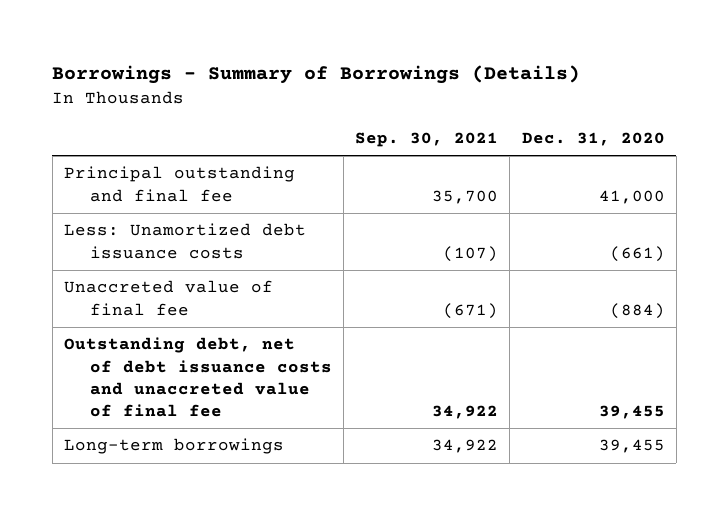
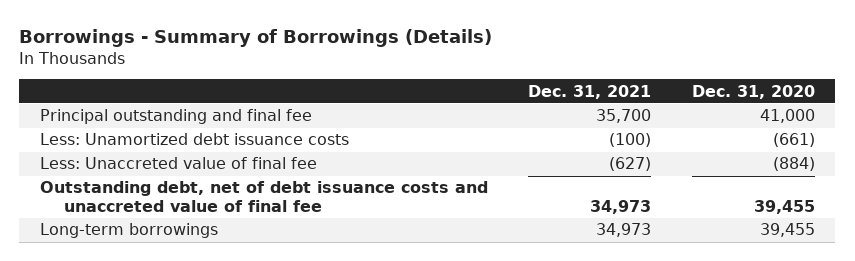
[355,131,499,147] Sep. 30, 2021 -> none
none -> [528,84,652,99] Dec. 31, 2021
[63,280,273,316] Unaccreted value of final fee -> [39,157,317,170] Less: Unaccreted value of final fee

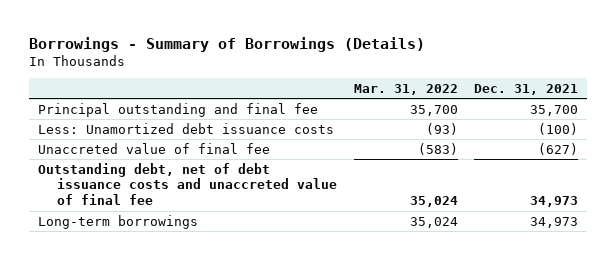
[692,84,816,99] Dec. 31, 2020 -> none
none -> [353,83,458,95] Mar. 31, 2022
[39,157,317,170] Less: Unaccreted value of final fee -> [37,142,270,154] Unaccreted value of final fee

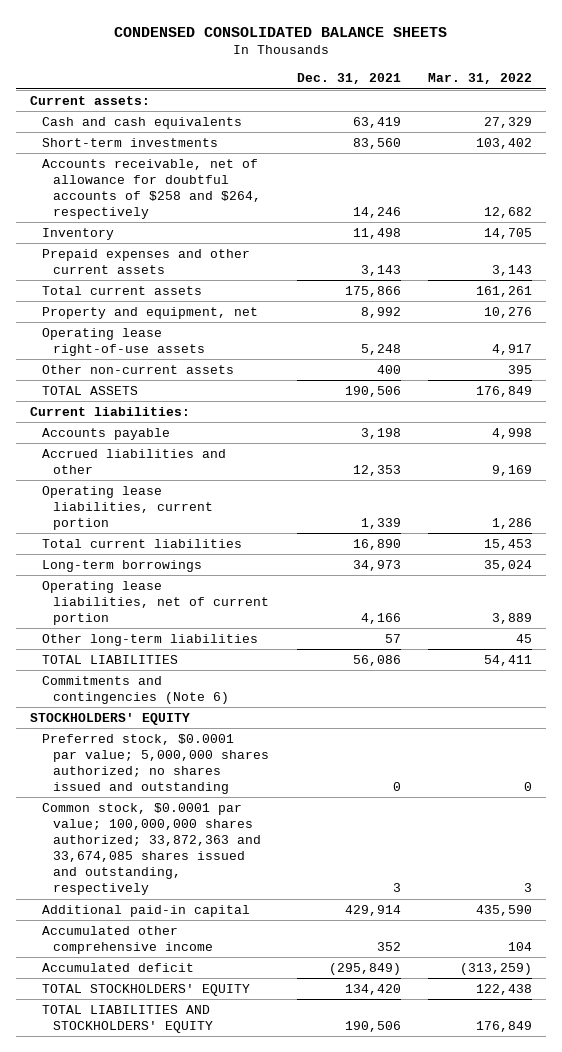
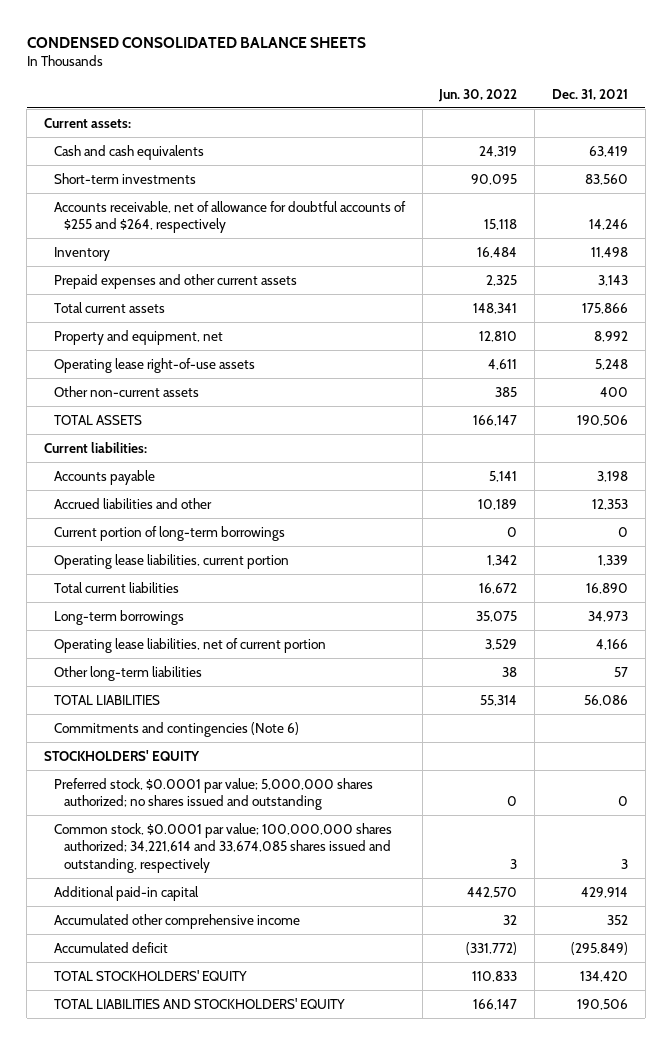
[428,73,533,85] Mar. 31, 2022 -> none
none -> [438,88,518,102] Jun. 30, 2022
[41,158,262,220] Accounts receivable, net of allowance for doubtful accounts of $258 and $264, respectively -> [53,200,406,234] Accounts receivable, net of allowance for doubtful accounts of $255 and $264, respectively
none -> [53,525,285,541] Current portion of long-term borrowings
[41,802,262,896] Common stock, $0.0001 par value; 100,000,000 shares authorized; 33,872,363 and 33,674,085 shares issued and outstanding, respectively -> [53,822,392,873] Common stock, $0.0001 par value; 100,000,000 shares authorized; 34,221,614 and 33,674,085 shares issued and outstanding, respectively

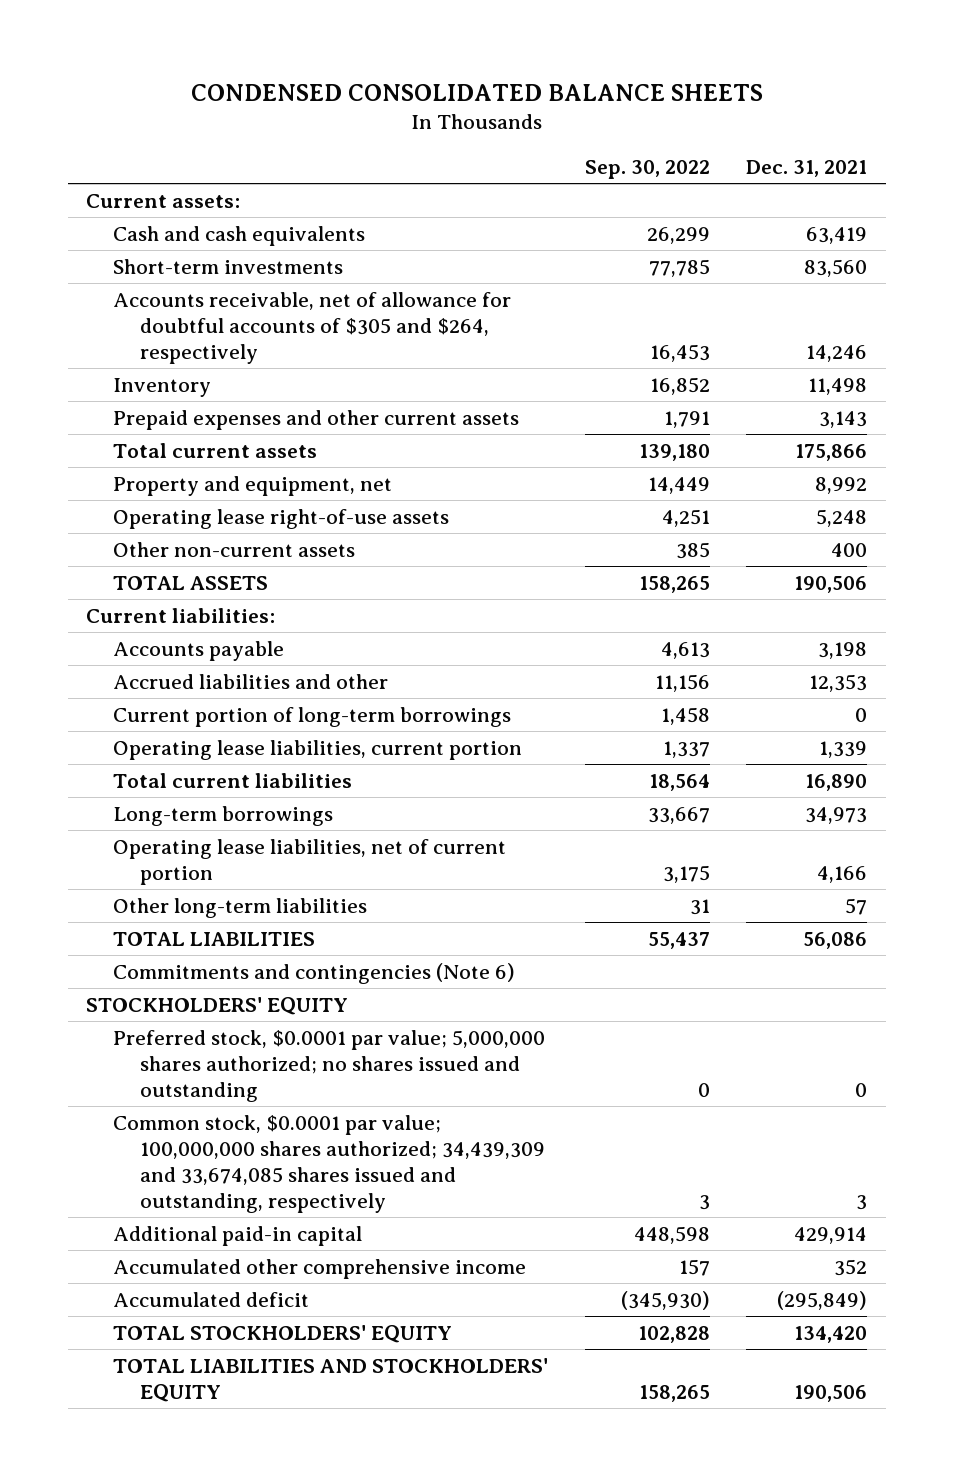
[438,88,518,102] Jun. 30, 2022 -> none
none -> [584,159,710,179] Sep. 30, 2022
[53,200,406,234] Accounts receivable, net of allowance for doubtful accounts of $255 and $264, respectively -> [113,291,512,364] Accounts receivable, net of allowance for doubtful accounts of $305 and $264, respectively
[53,822,392,873] Common stock, $0.0001 par value; 100,000,000 shares authorized; 34,221,614 and 33,674,085 shares issued and outstanding, respectively -> [113,1114,545,1213] Common stock, $0.0001 par value; 100,000,000 shares authorized; 34,439,309 and 33,674,085 shares issued and outstanding, respectively

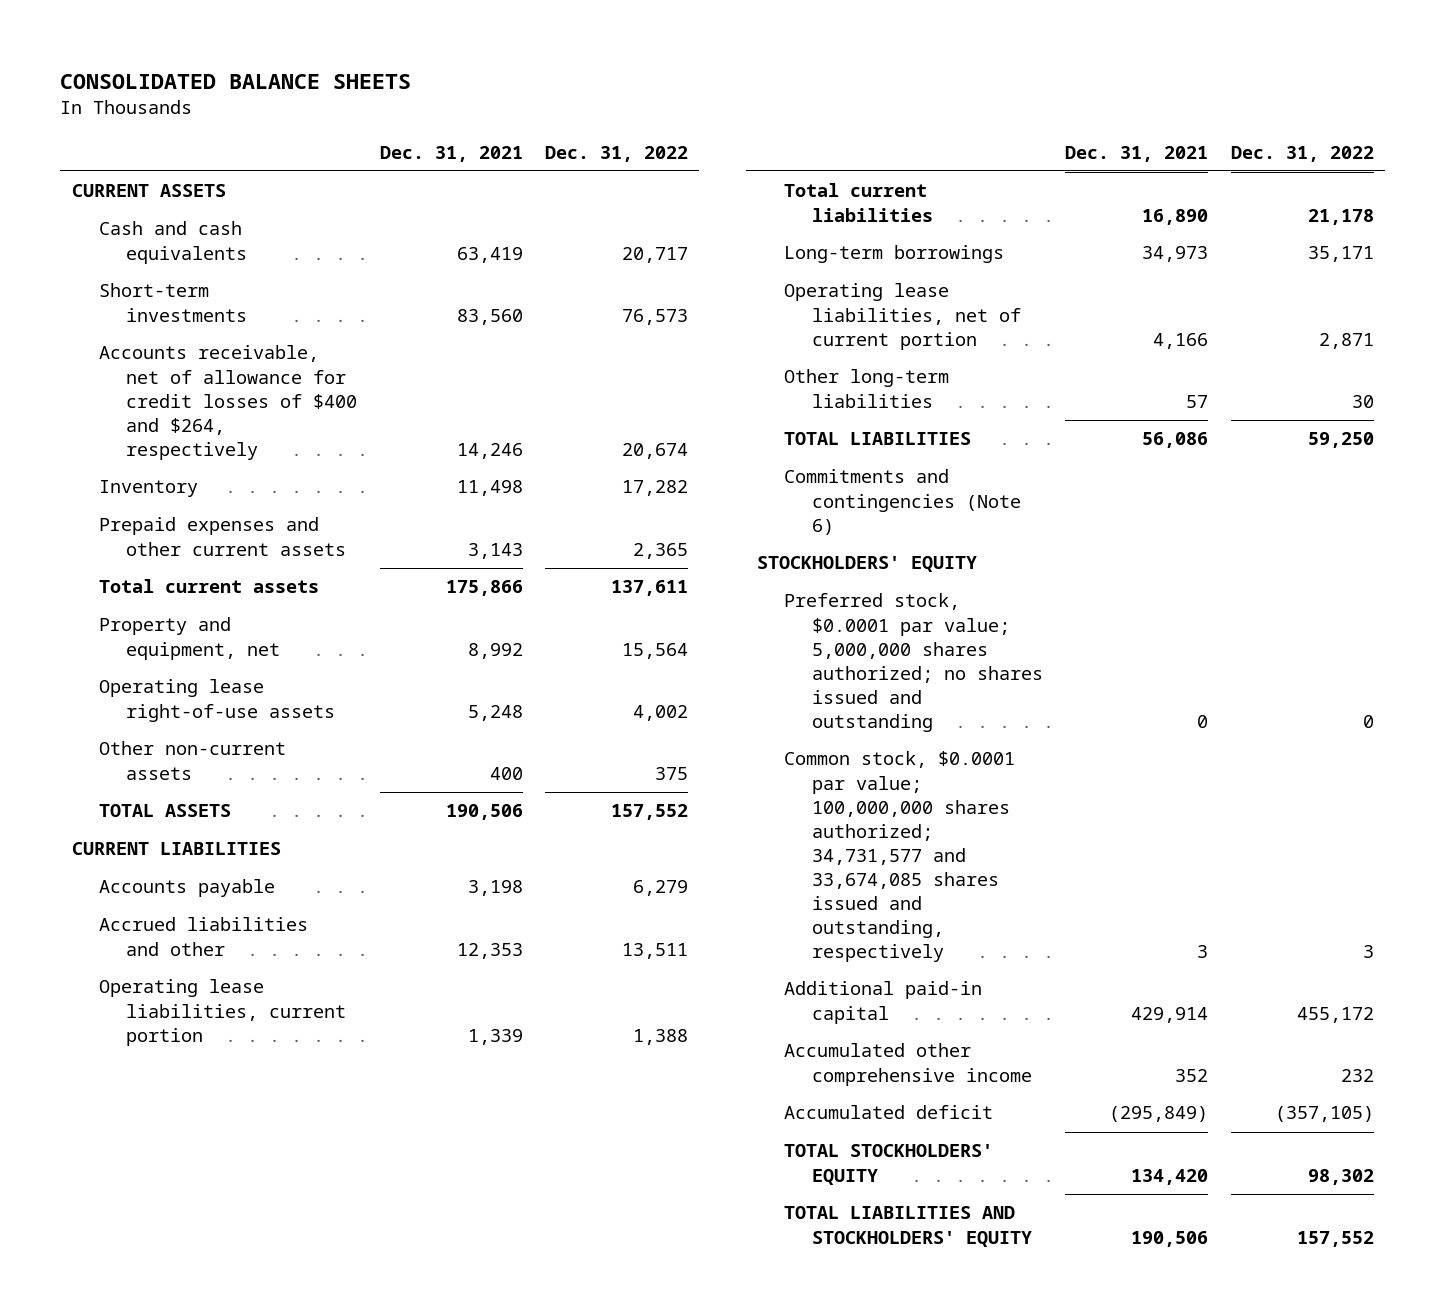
[190,83,763,101] CONDENSED CONSOLIDATED BALANCE SHEETS -> [60,74,412,90] CONSOLIDATED BALANCE SHEETS
[584,159,710,179] Sep. 30, 2022 -> none
none -> [545,145,689,162] Dec. 31, 2022
[86,193,241,208] Current assets: -> [71,184,226,198] CURRENT ASSETS
[113,291,512,364] Accounts receivable, net of allowance for doubtful accounts of $305 and $264, respectively -> [98,345,358,460] Accounts receivable, net of allowance for credit losses of $400 and $264, respectively
[86,607,276,623] Current liabilities: -> [71,842,281,856] CURRENT LIABILITIES
[113,706,512,727] Current portion of long-term borrowings -> none
[113,1114,545,1213] Common stock, $0.0001 par value; 100,000,000 shares authorized; 34,439,309 and 33,674,085 shares issued and outstanding, respectively -> [784,751,1016,962] Common stock, $0.0001 par value; 100,000,000 shares authorized; 34,731,577 and 33,674,085 shares issued and outstanding, respectively

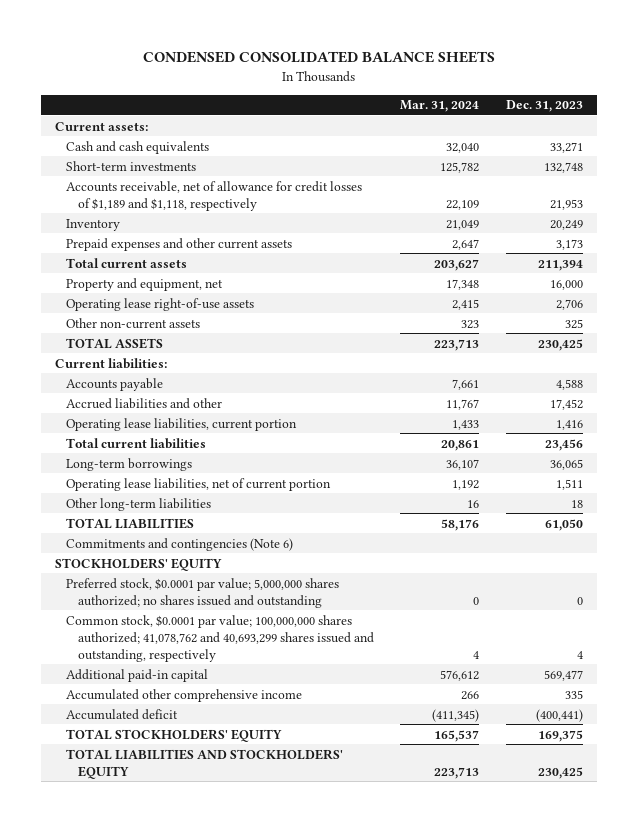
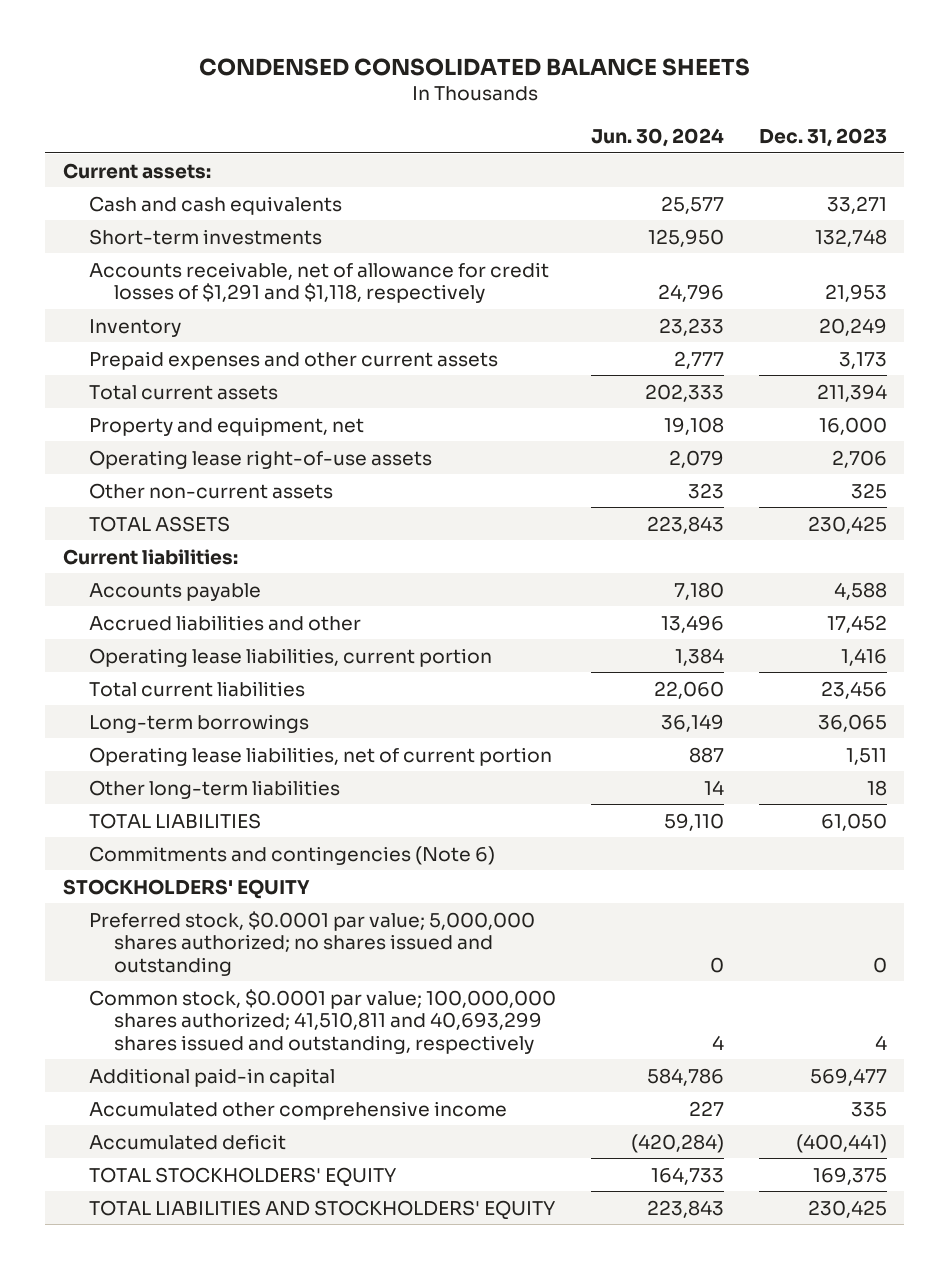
[400,100,480,113] Mar. 31, 2024 -> none
none -> [590,127,724,147] Jun. 30, 2024
[66,180,363,211] Accounts receivable, net of allowance for credit losses of $1,189 and $1,118, respectively -> [88,261,549,304] Accounts receivable, net of allowance for credit losses of $1,291 and $1,118, respectively
[66,614,374,662] Common stock, $0.0001 par value; 100,000,000 shares authorized; 41,078,762 and 40,693,299 shares issued and outstanding, respectively -> [88,988,556,1054] Common stock, $0.0001 par value; 100,000,000 shares authorized; 41,510,811 and 40,693,299 shares issued and outstanding, respectively

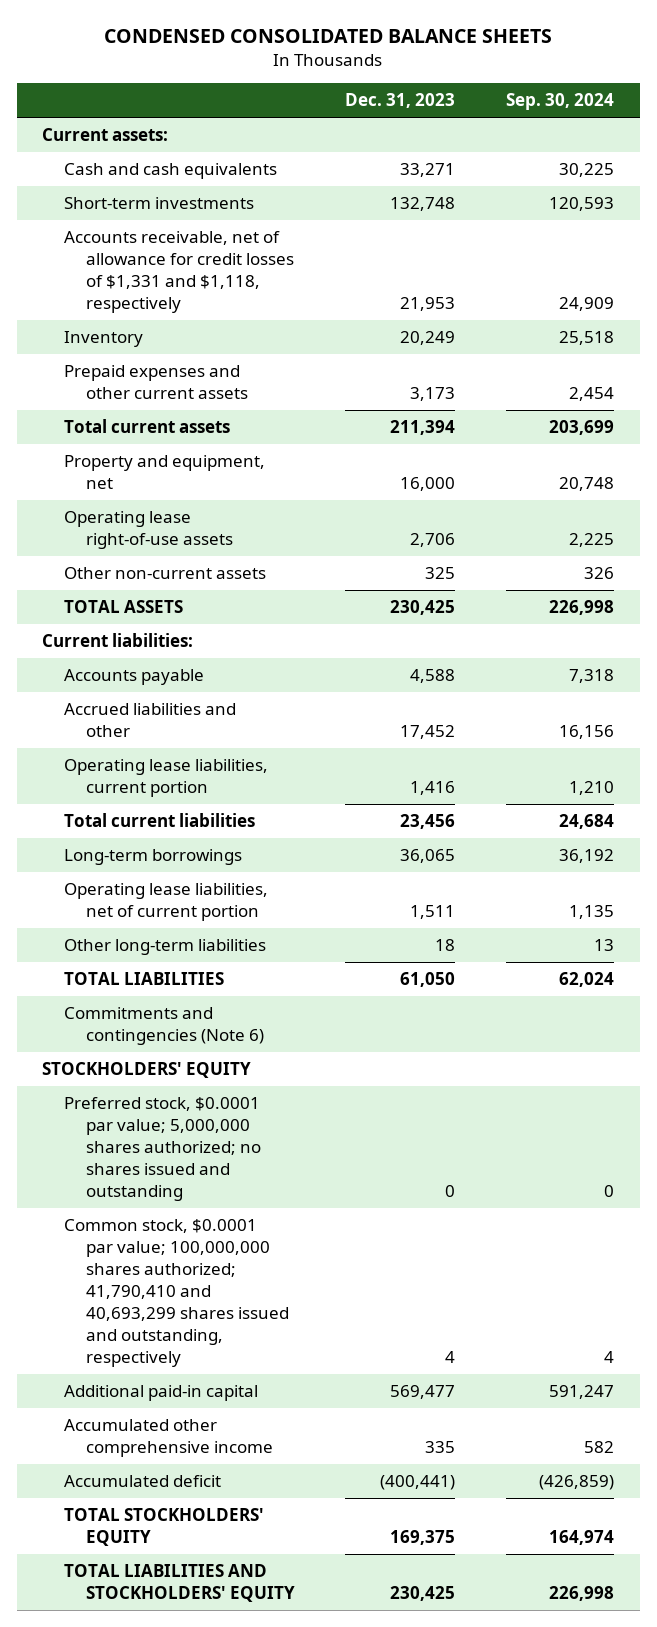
[590,127,724,147] Jun. 30, 2024 -> none
none -> [506,93,615,111] Sep. 30, 2024
[88,261,549,304] Accounts receivable, net of allowance for credit losses of $1,291 and $1,118, respectively -> [63,231,294,314] Accounts receivable, net of allowance for credit losses of $1,331 and $1,118, respectively
[88,988,556,1054] Common stock, $0.0001 par value; 100,000,000 shares authorized; 41,510,811 and 40,693,299 shares issued and outstanding, respectively -> [63,1219,289,1368] Common stock, $0.0001 par value; 100,000,000 shares authorized; 41,790,410 and 40,693,299 shares issued and outstanding, respectively

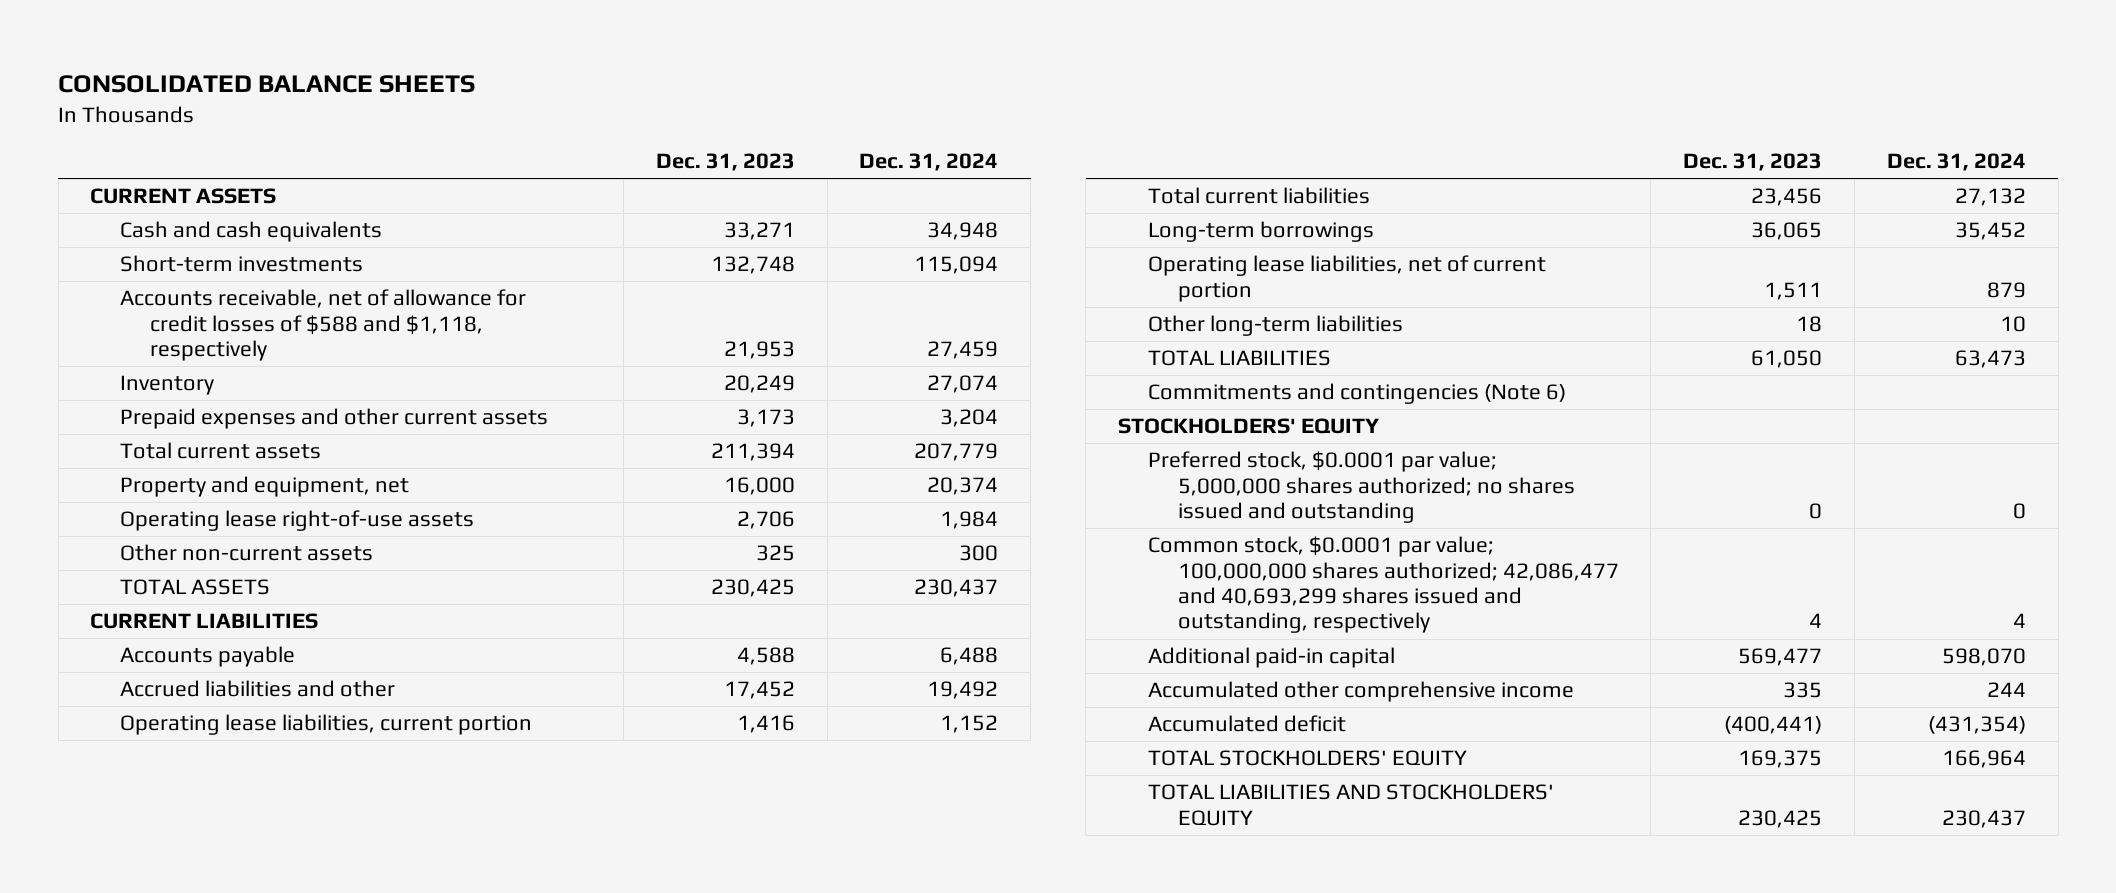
[104,29,553,44] CONDENSED CONSOLIDATED BALANCE SHEETS -> [58,75,476,94] CONSOLIDATED BALANCE SHEETS
[506,93,615,111] Sep. 30, 2024 -> none
none -> [859,153,999,172] Dec. 31, 2024
[42,128,169,142] Current assets: -> [90,188,277,205] CURRENT ASSETS
[63,231,294,314] Accounts receivable, net of allowance for credit losses of $1,331 and $1,118, respectively -> [120,289,527,362] Accounts receivable, net of allowance for credit losses of $588 and $1,118, respectively
[42,633,194,648] Current liabilities: -> [90,613,319,630] CURRENT LIABILITIES
[63,1219,289,1368] Common stock, $0.0001 par value; 100,000,000 shares authorized; 41,790,410 and 40,693,299 shares issued and outstanding, respectively -> [1147,536,1619,634] Common stock, $0.0001 par value; 100,000,000 shares authorized; 42,086,477 and 40,693,299 shares issued and outstanding, respectively

